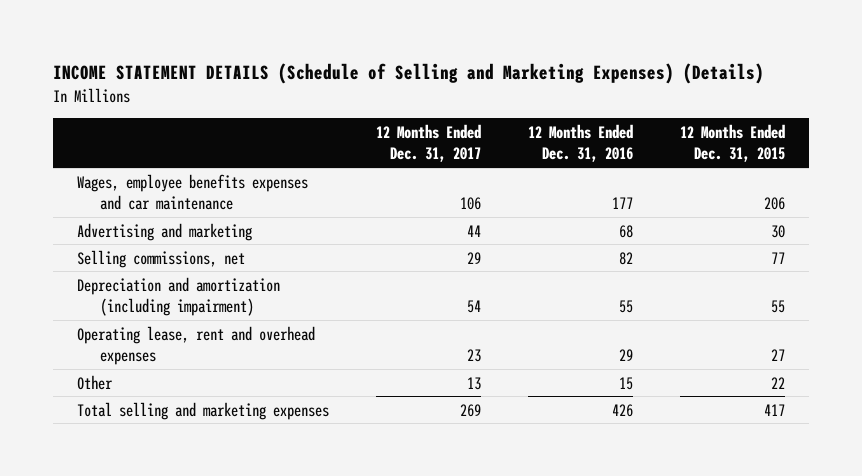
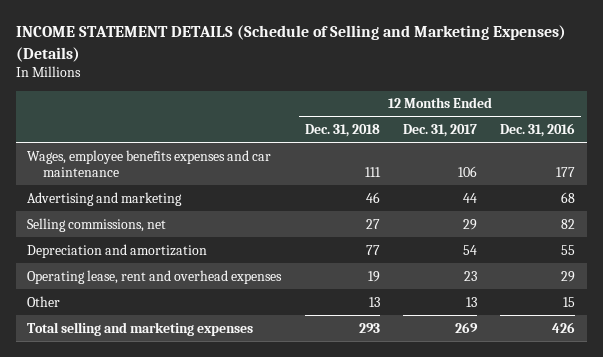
[680,123,786,163] 12 Months Ended Dec. 31, 2015 -> none
none -> [304,124,380,138] Dec. 31, 2018
[76,276,280,316] Depreciation and amortization (including impairment) -> [27,243,208,258] Depreciation and amortization

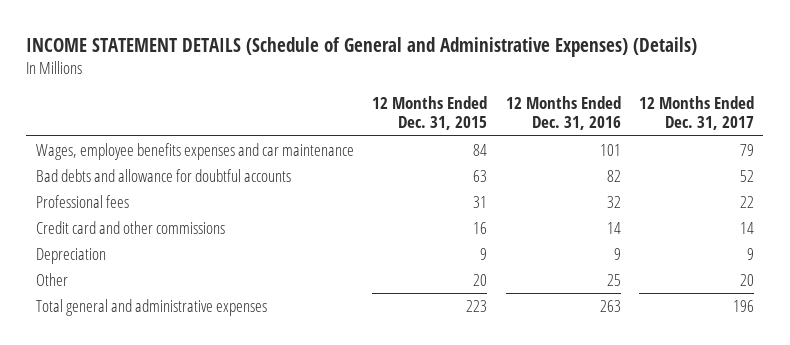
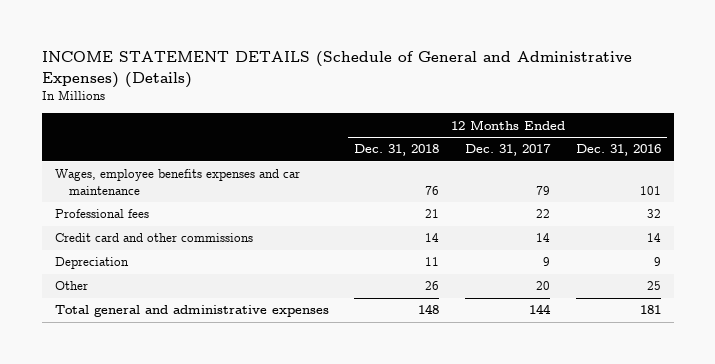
[372,95,488,131] 12 Months Ended Dec. 31, 2015 -> none
none -> [354,144,440,157] Dec. 31, 2018
[35,168,291,182] Bad debts and allowance for doubtful accounts -> none
[599,299,621,312] 263 -> [639,305,661,315] 181
[733,299,755,312] 196 -> [529,304,552,315] 144

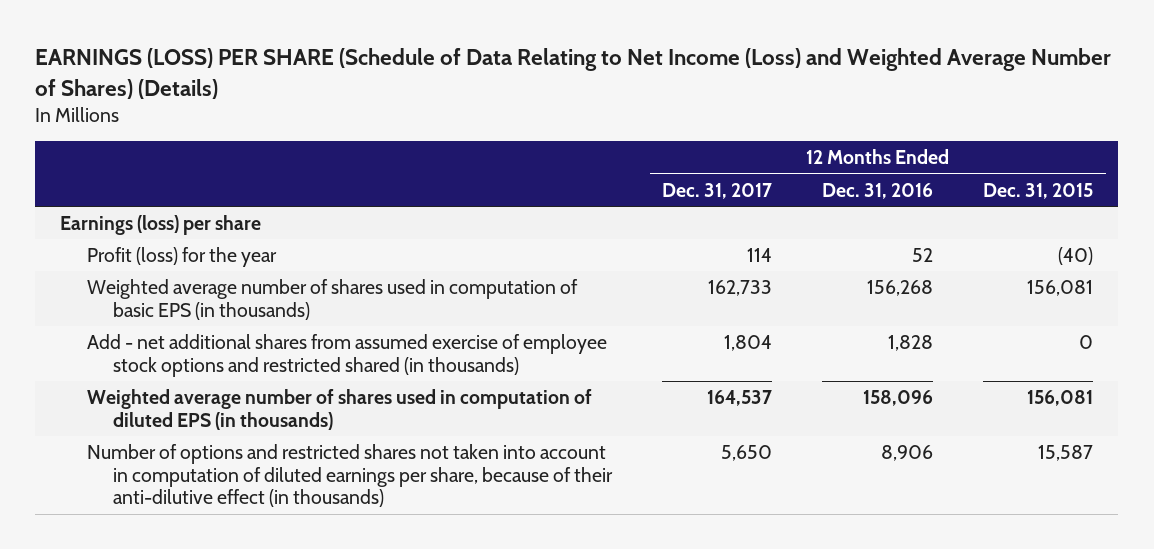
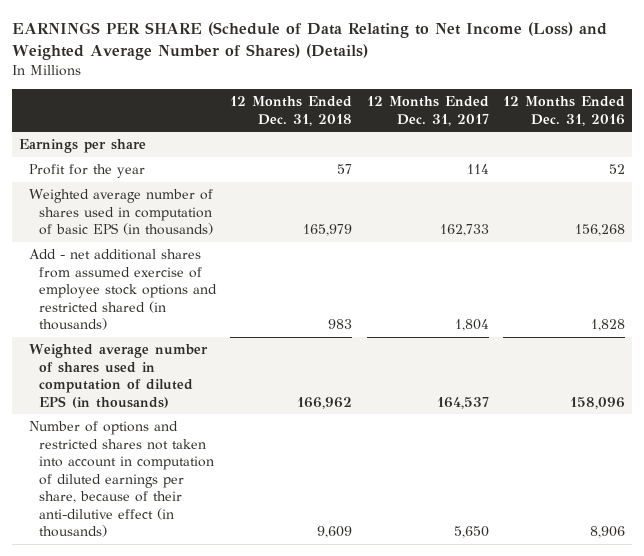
[35,48,1112,99] EARNINGS (LOSS) PER SHARE (Schedule of Data Relating to Net Income (Loss) and Weighted Average Number of Shares) (Details) -> [11,21,607,60] EARNINGS PER SHARE (Schedule of Data Relating to Net Income (Loss) and Weighted Average Number of Shares) (Details)
[983,182,1094,199] Dec. 31, 2015 -> none
none -> [230,96,353,126] 12 Months Ended Dec. 31, 2018
[60,215,262,236] Earnings (loss) per share -> [18,139,146,154] Earnings per share
[86,247,277,268] Profit (loss) for the year -> [29,164,146,179] Profit for the year

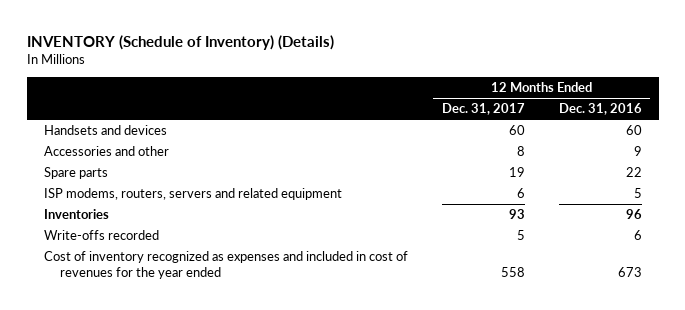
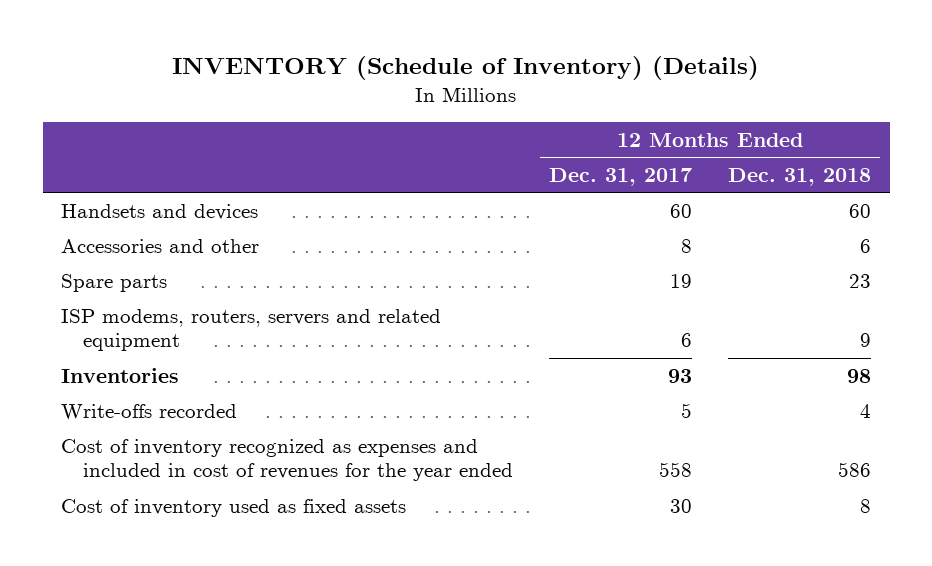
[558,103,642,116] Dec. 31, 2016 -> none
none -> [728,167,872,186] Dec. 31, 2018
none -> [60,498,406,517] Cost of inventory used as fixed assets

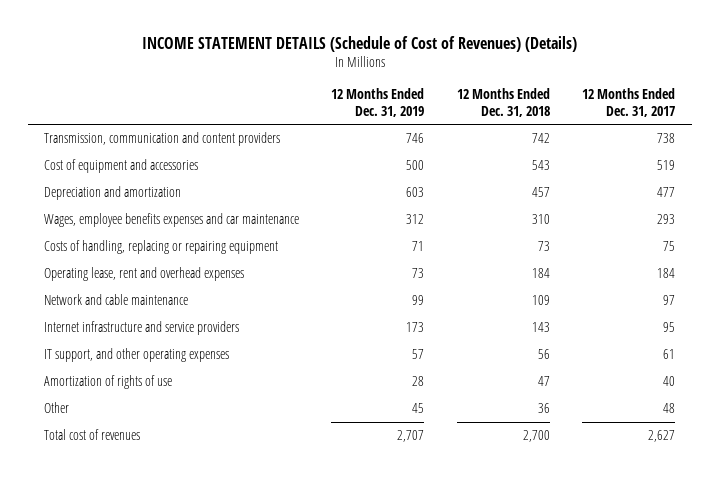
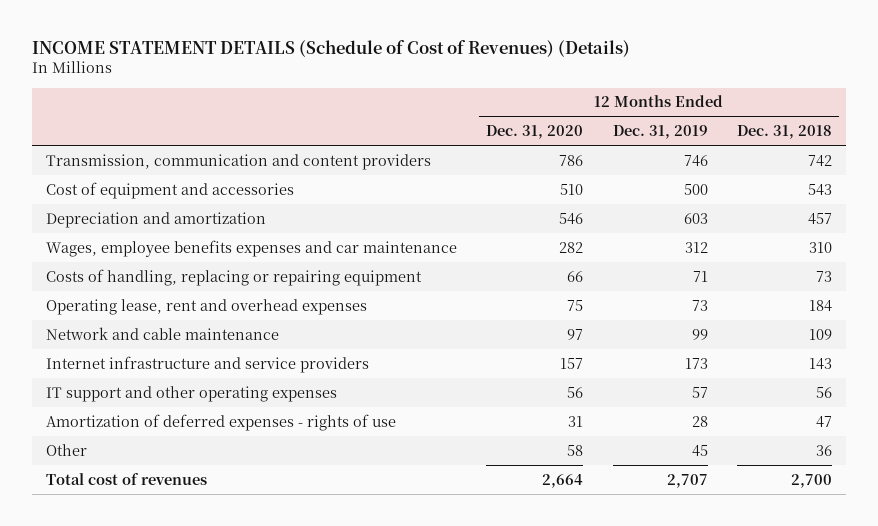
[582,87,676,117] 12 Months Ended Dec. 31, 2017 -> none
none -> [486,125,584,140] Dec. 31, 2020
[43,348,229,363] IT support, and other operating expenses -> [46,385,338,402] IT support and other operating expenses
[43,375,172,390] Amortization of rights of use -> [46,413,397,431] Amortization of deferred expenses - rights of use

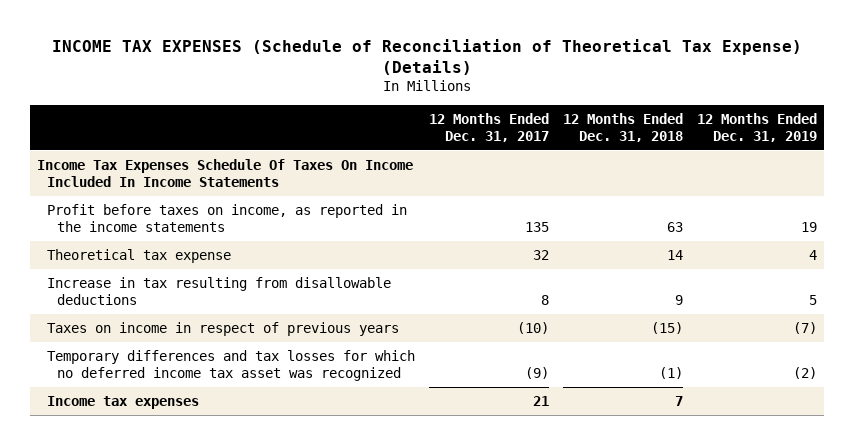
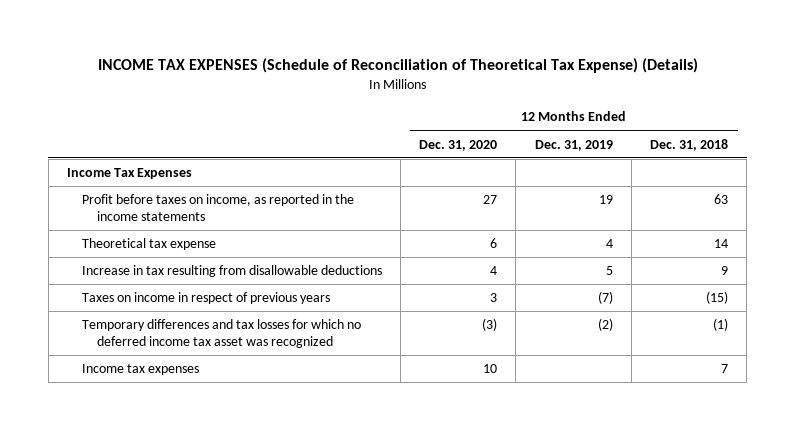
[429,112,550,142] 12 Months Ended Dec. 31, 2017 -> none
none -> [419,139,498,151] Dec. 31, 2020
[37,158,414,188] Income Tax Expenses Schedule Of Taxes On Income Included In Income Statements -> [66,168,192,180] Income Tax Expenses

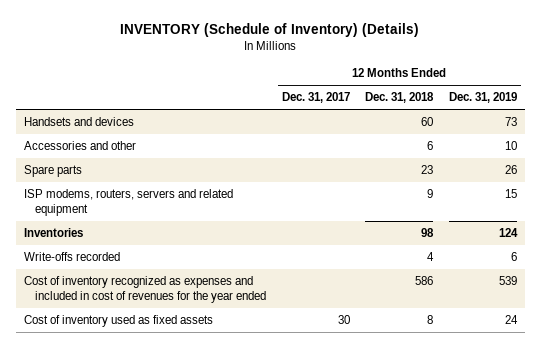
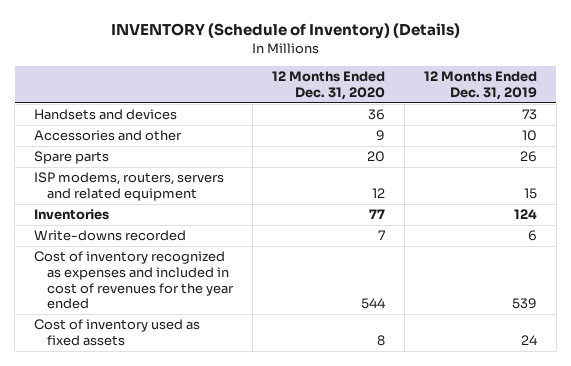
[281,92,350,104] Dec. 31, 2017 -> none
[365,92,435,104] Dec. 31, 2018 -> none
none -> [271,71,385,100] 12 Months Ended Dec. 31, 2020
[23,252,120,262] Write-offs recorded -> [34,230,187,242] Write-downs recorded

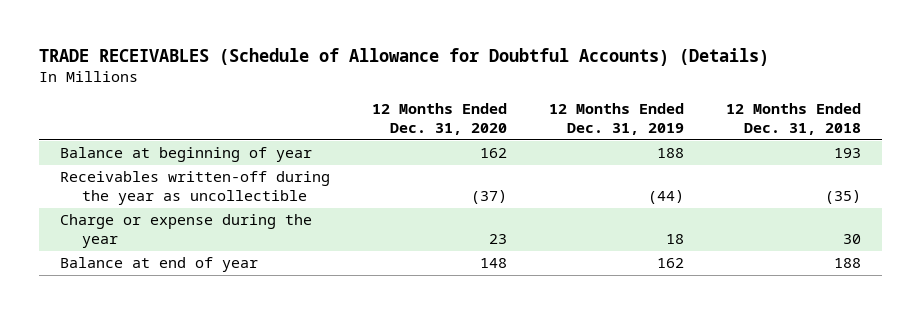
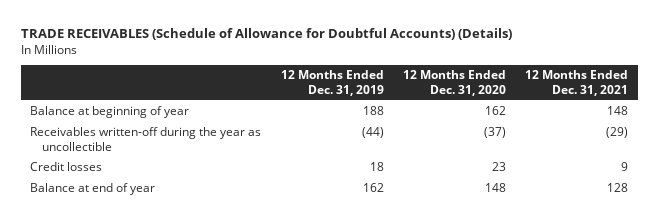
[726,103,862,136] 12 Months Ended Dec. 31, 2018 -> none
none -> [525,70,629,96] 12 Months Ended Dec. 31, 2021
[59,214,312,249] Charge or expense during the year -> [30,162,103,172] Credit losses

